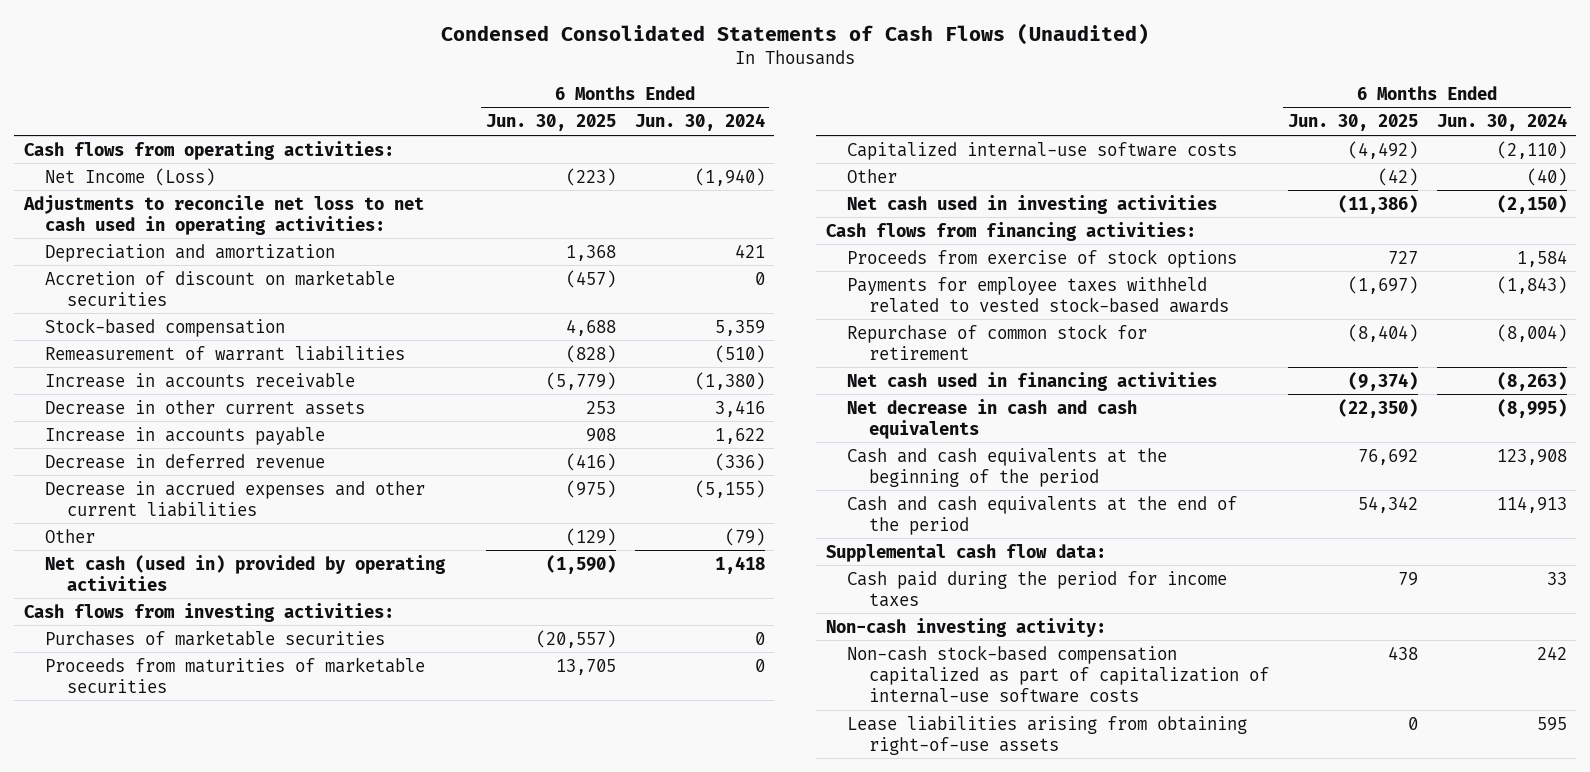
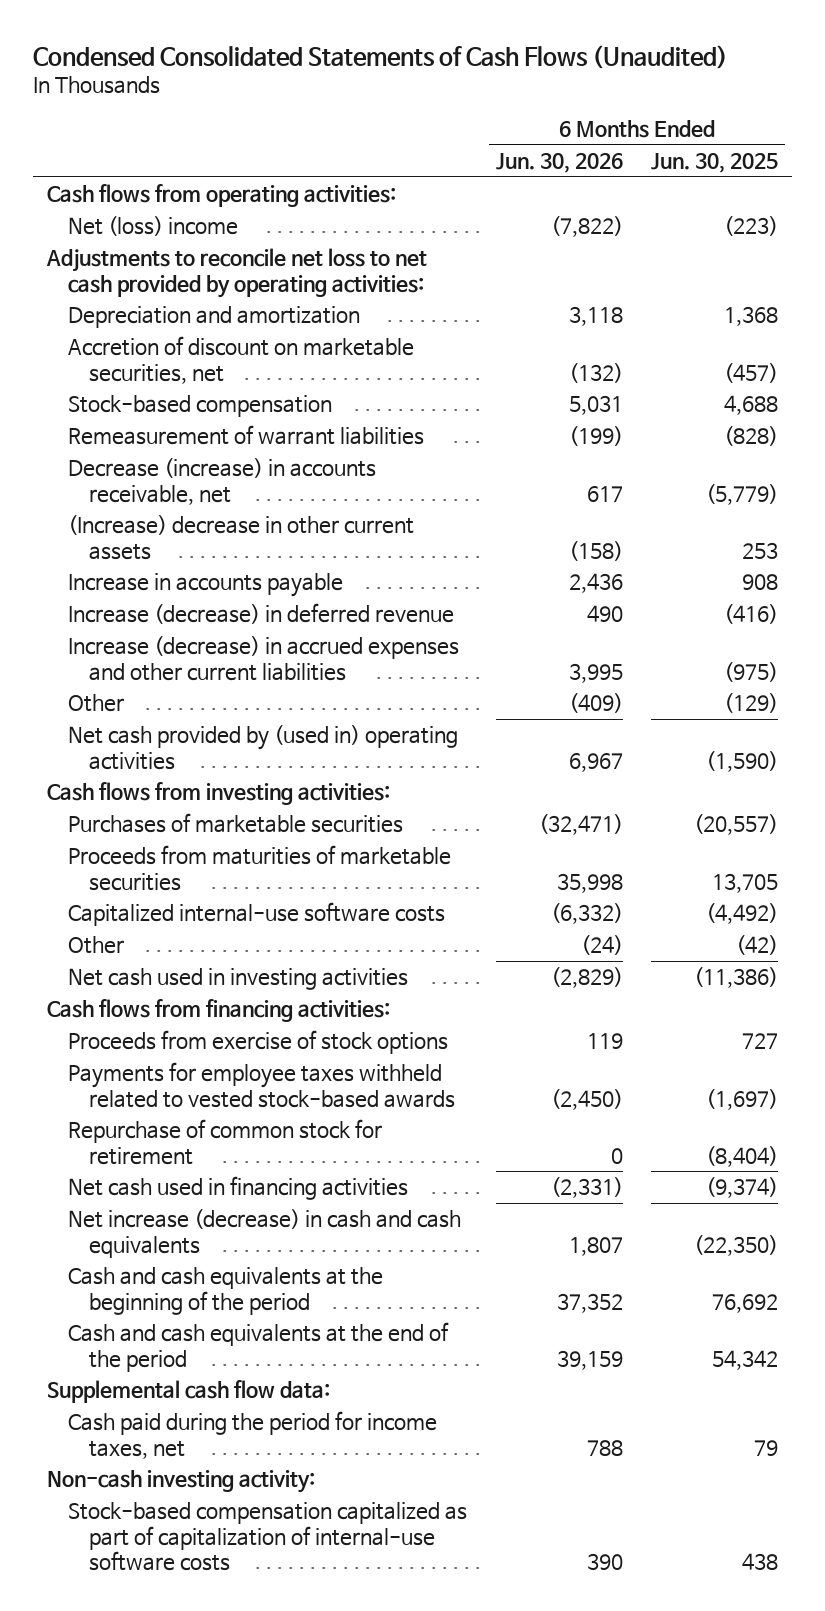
[634,113,765,132] Jun. 30, 2024 -> none
none -> [495,153,623,174] Jun. 30, 2026
[45,167,216,186] Net Income (Loss) -> [68,216,239,237] Net (loss) income
[22,194,424,235] Adjustments to reconcile net loss to net cash used in operating activities: -> [46,248,428,298] Adjustments to reconcile net loss to net cash provided by operating activities:
[45,269,396,306] Accretion of discount on marketable securities -> [68,336,415,384] Accretion of discount on marketable securities, net
[45,372,356,388] Increase in accounts receivable -> [68,458,377,505] Decrease (increase) in accounts receivable, net
[45,399,366,415] Decrease in other current assets -> [68,515,415,560] (Increase) decrease in other current assets
[45,453,326,469] Decrease in deferred revenue -> [68,603,455,625] Increase (decrease) in deferred revenue
[45,480,426,517] Decrease in accrued expenses and other current liabilities -> [68,636,460,681] Increase (decrease) in accrued expenses and other current liabilities
[45,554,447,591] Net cash (used in) provided by operating activities -> [68,725,459,770] Net cash provided by (used in) operating activities
[847,398,1138,439] Net decrease in cash and cash equivalents -> [68,1209,462,1258] Net increase (decrease) in cash and cash equivalents
[847,570,1228,607] Cash paid during the period for income taxes -> [68,1411,438,1459] Cash paid during the period for income taxes, net
[847,715,1248,755] Lease liabilities arising from obtaining right-of-use assets -> none
[847,644,1269,703] Non-cash stock-based compensation capitalized as part of capitalization of internal-use software costs -> [68,1502,468,1572] Stock-based compensation capitalized as part of capitalization of internal-use software costs

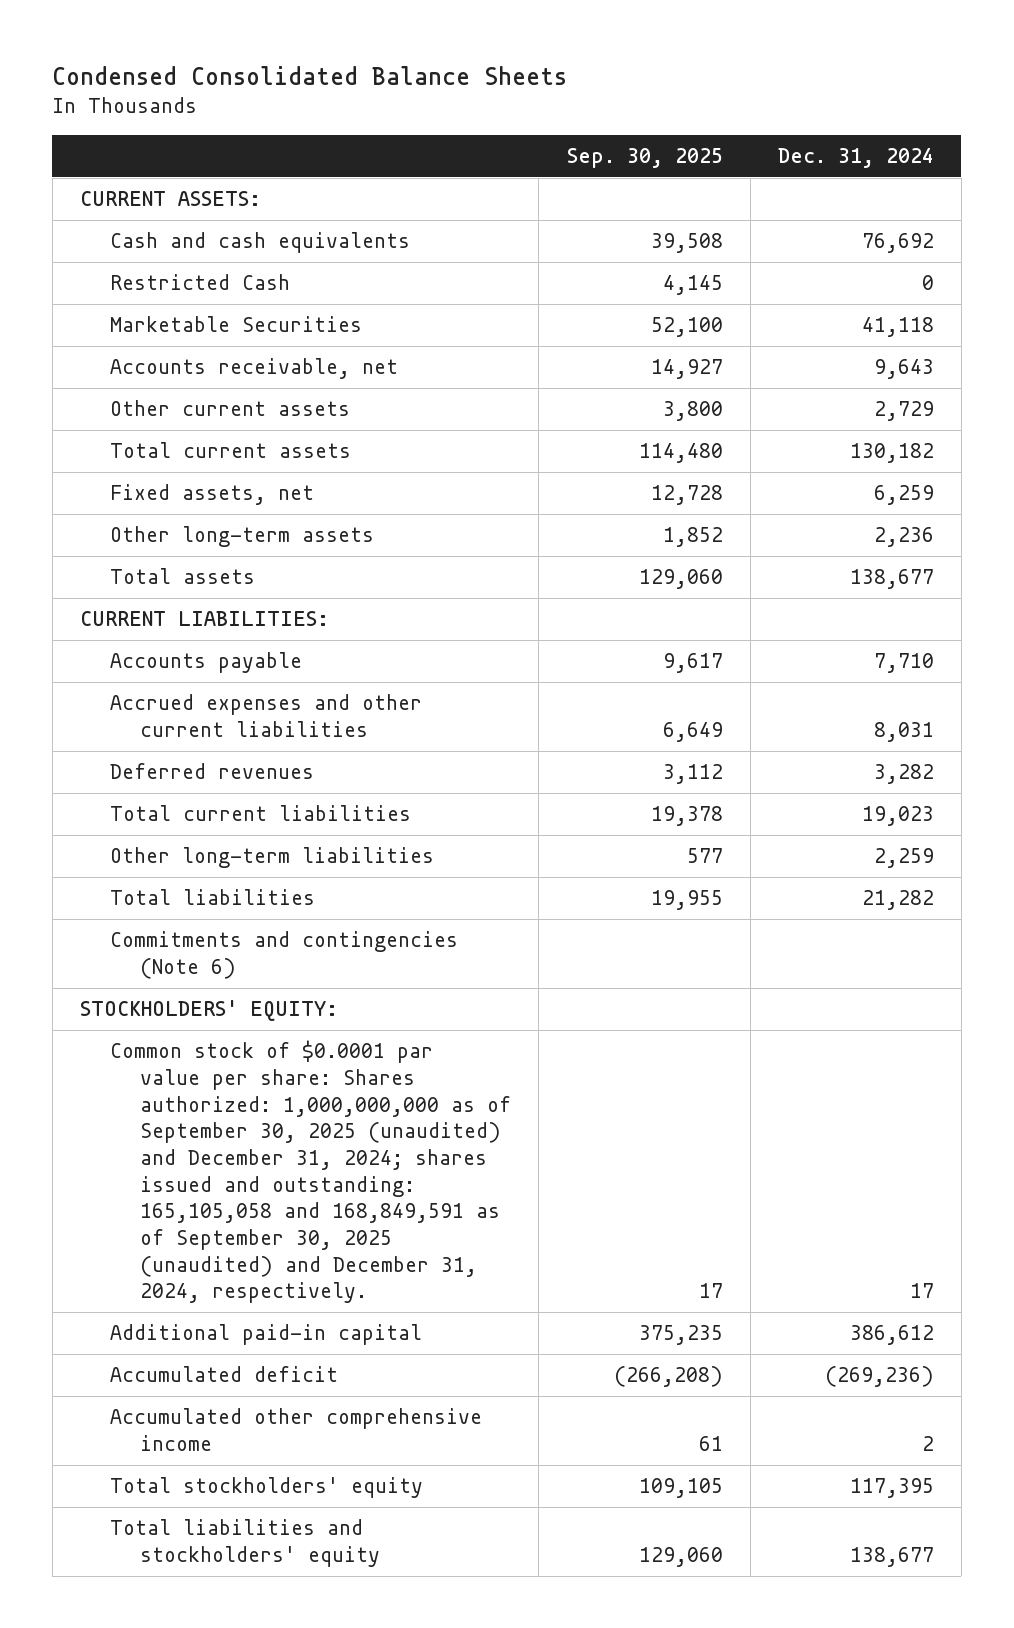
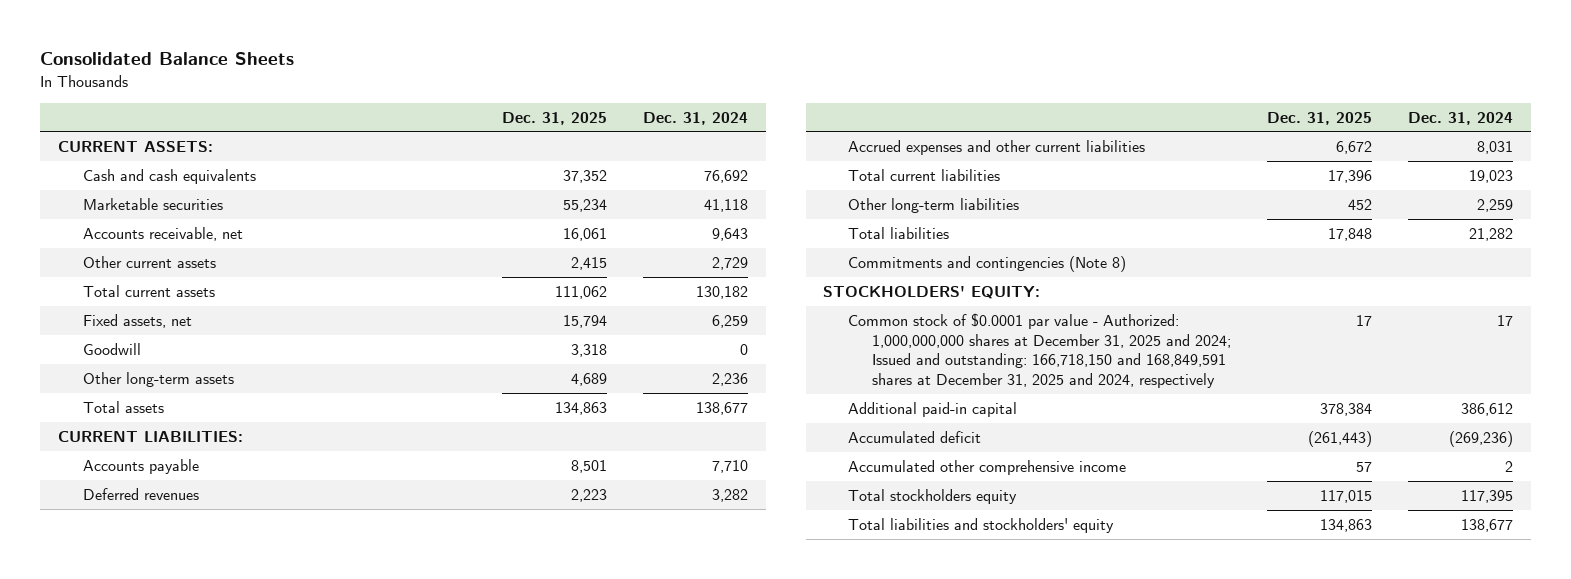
[52,65,568,85] Condensed Consolidated Balance Sheets -> [40,52,295,66] Consolidated Balance Sheets
[566,147,723,168] Sep. 30, 2025 -> none
none -> [501,111,607,125] Dec. 31, 2025
[110,274,291,291] Restricted Cash -> none
[110,316,363,333] Marketable Securities -> [82,197,223,210] Marketable securities
none -> [82,342,141,355] Goodwill
[110,694,423,738] Accrued expenses and other current liabilities -> [847,139,1145,155] Accrued expenses and other current liabilities
[110,931,459,980] Commitments and contingencies (Note 6) -> [847,255,1126,272] Commitments and contingencies (Note 8)
[110,1040,512,1304] Common stock of $0.0001 par value per share: Shares authorized: 1,000,000,000 as of September 30, 2025 (unaudited) and December 31, 2024; shares issued and outstanding: 165,105,058 and 168,849,591 as of September 30, 2025 (unaudited) and December 31, 2024, respectively. -> [847,312,1232,389] Common stock of $0.0001 par value - Authorized: 1,000,000,000 shares at December 31, 2025 and 2024; Issued and outstanding: 166,718,150 and 168,849,591 shares at December 31, 2025 and 2024, respectively
[110,1477,424,1499] Total stockholders' equity -> [847,488,1017,504] Total stockholders equity

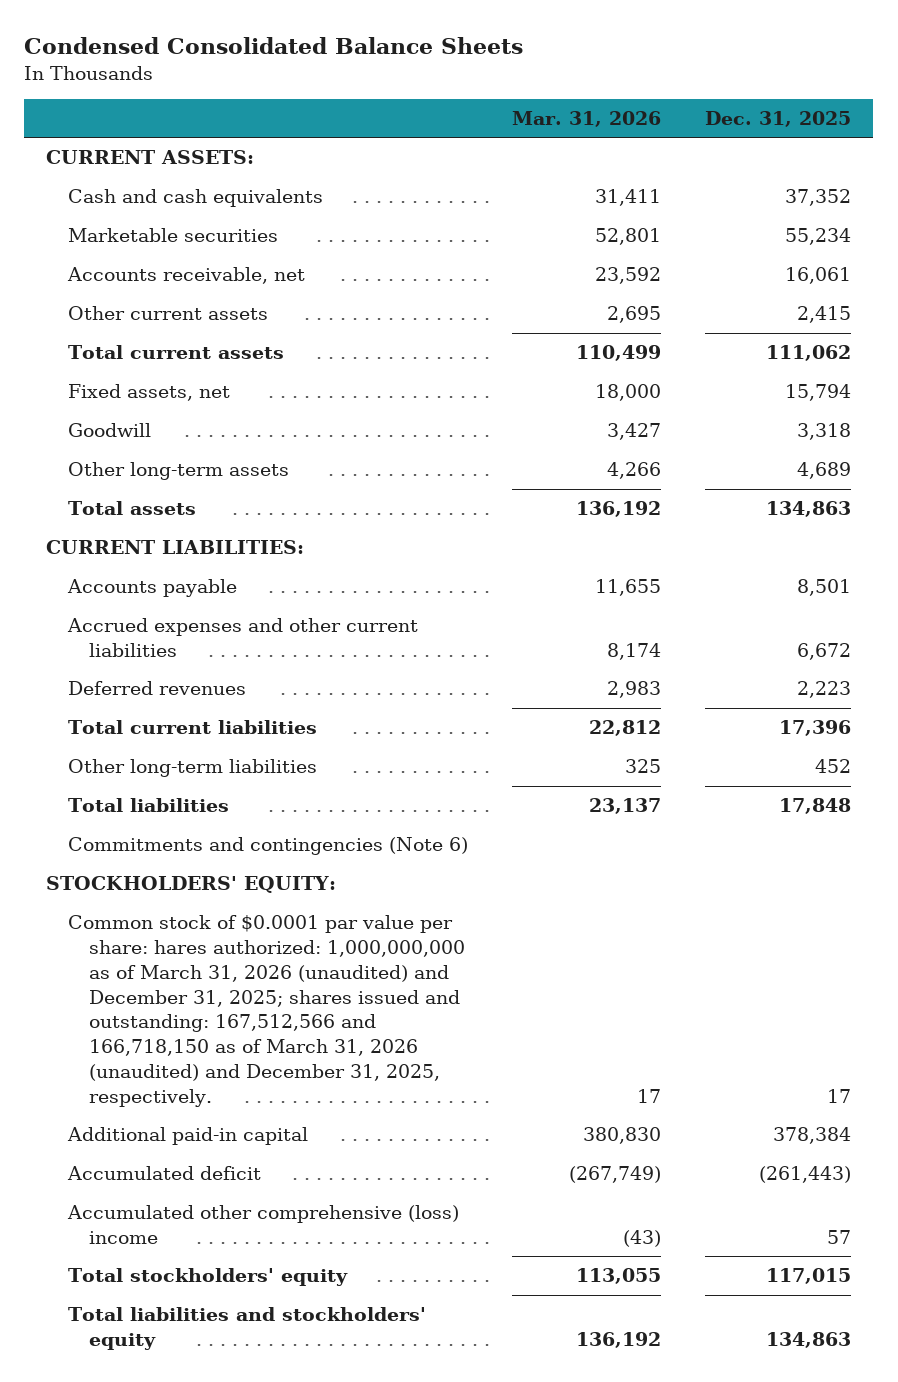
[40,52,295,66] Consolidated Balance Sheets -> [24,36,524,54] Condensed Consolidated Balance Sheets
[642,111,748,125] Dec. 31, 2024 -> none
none -> [512,111,662,128] Mar. 31, 2026
[82,487,199,500] Deferred revenues -> [67,681,246,696] Deferred revenues
[847,255,1126,272] Commitments and contingencies (Note 8) -> [67,837,468,856] Commitments and contingencies (Note 6)
[847,312,1232,389] Common stock of $0.0001 par value - Authorized: 1,000,000,000 shares at December 31, 2025 and 2024; Issued and outstanding: 166,718,150 and 168,849,591 shares at December 31, 2025 and 2024, respectively -> [67,915,466,1107] Common stock of $0.0001 par value per share: hares authorized: 1,000,000,000 as of March 31, 2026 (unaudited) and December 31, 2025; shares issued and outstanding: 167,512,566 and 166,718,150 as of March 31, 2026 (unaudited) and December 31, 2025, respectively.
[847,459,1126,475] Accumulated other comprehensive income -> [66,1205,459,1245] Accumulated other comprehensive (loss) income
[847,488,1017,504] Total stockholders equity -> [67,1268,348,1287] Total stockholders' equity

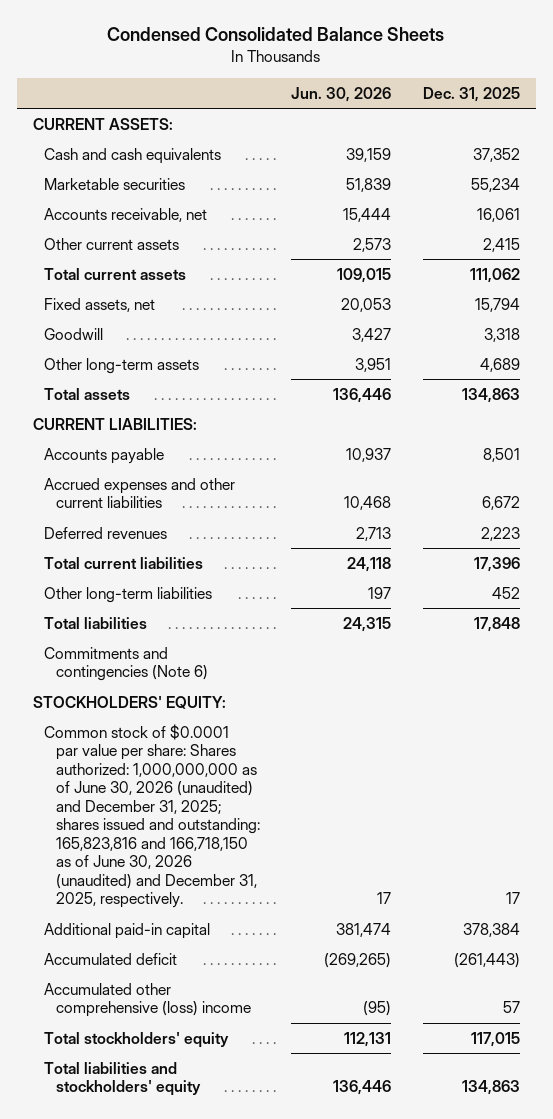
[512,111,662,128] Mar. 31, 2026 -> none
none -> [291,86,392,102] Jun. 30, 2026
[67,915,466,1107] Common stock of $0.0001 par value per share: hares authorized: 1,000,000,000 as of March 31, 2026 (unaudited) and December 31, 2025; shares issued and outstanding: 167,512,566 and 166,718,150 as of March 31, 2026 (unaudited) and December 31, 2025, respectively. -> [44,723,261,909] Common stock of $0.0001 par value per share: Shares authorized: 1,000,000,000 as of June 30, 2026 (unaudited) and December 31, 2025; shares issued and outstanding: 165,823,816 and 166,718,150 as of June 30, 2026 (unaudited) and December 31, 2025, respectively.

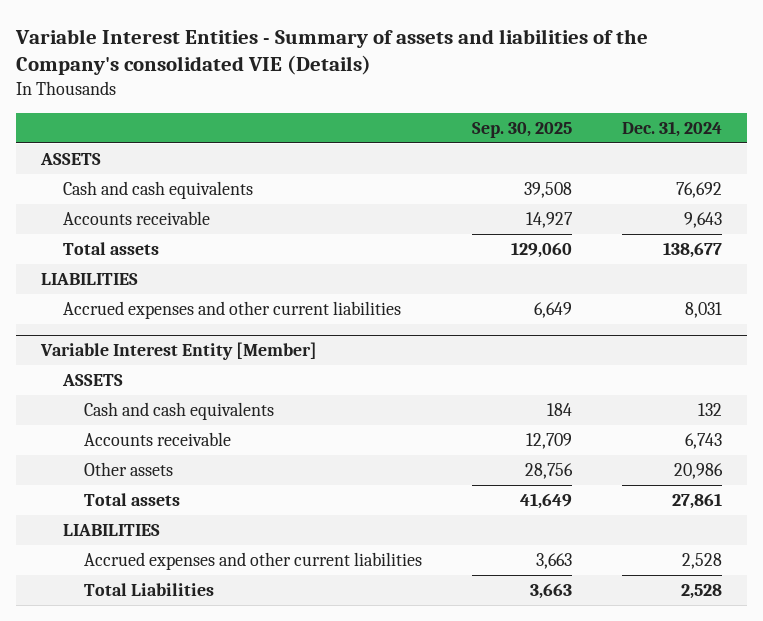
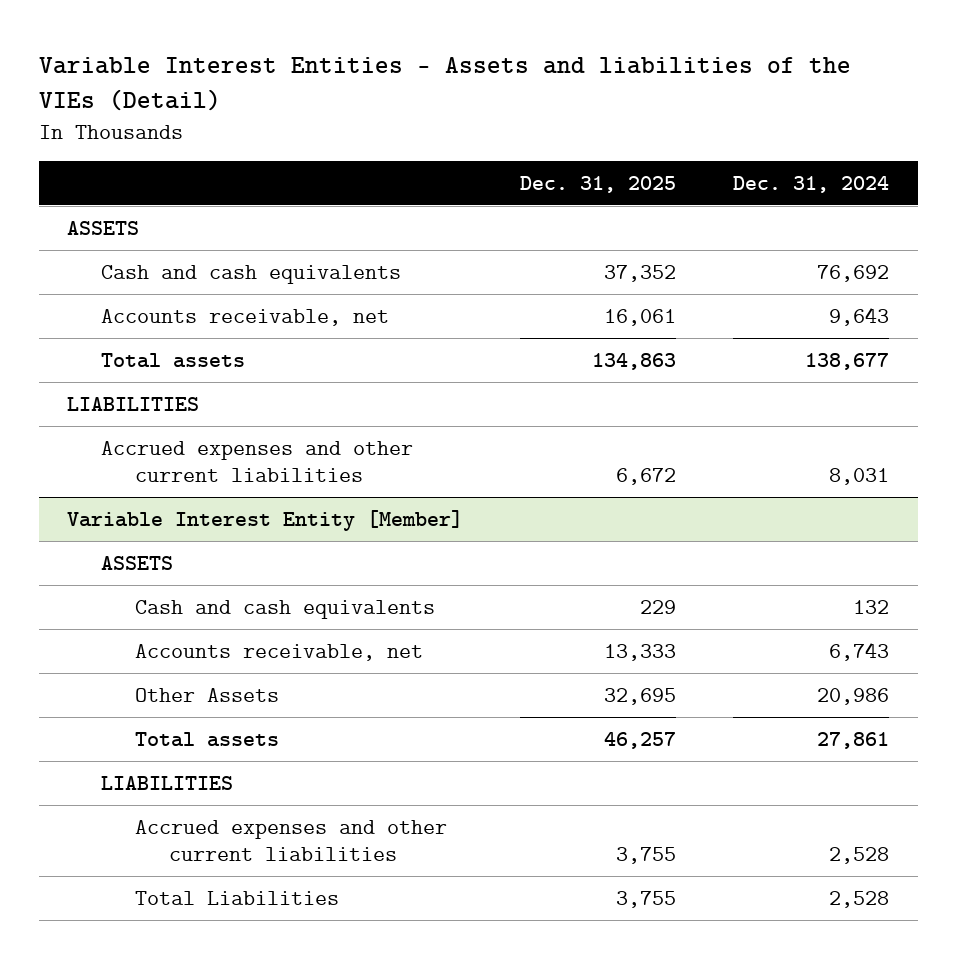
[15,28,649,76] Variable Interest Entities - Summary of assets and liabilities of the Company's consolidated VIE (Details) -> [38,57,851,112] Variable Interest Entities - Assets and liabilities of the VIEs (Detail)
[472,121,573,138] Sep. 30, 2025 -> none
none -> [520,175,677,193] Dec. 31, 2025
[62,211,210,226] Accounts receivable -> [101,308,390,326] Accounts receivable, net
[83,432,231,447] Accounts receivable -> [134,643,423,661] Accounts receivable, net
[83,462,173,477] Other assets -> [134,687,279,702] Other Assets

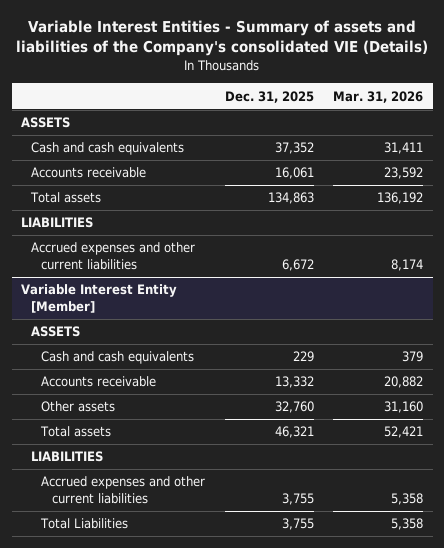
[38,57,851,112] Variable Interest Entities - Assets and liabilities of the VIEs (Detail) -> [16,19,429,57] Variable Interest Entities - Summary of assets and liabilities of the Company's consolidated VIE (Details)
[733,175,890,193] Dec. 31, 2024 -> none
none -> [332,90,423,103] Mar. 31, 2026
[101,308,390,326] Accounts receivable, net -> [31,167,147,179] Accounts receivable
[134,643,423,661] Accounts receivable, net -> [41,376,157,388] Accounts receivable
[604,643,677,661] 13,333 -> [274,376,314,389] 13,332
[134,687,279,702] Other Assets -> [41,401,116,413] Other assets
[604,687,677,705] 32,695 -> [274,401,314,414] 32,760
[604,731,677,749] 46,257 -> [274,426,314,439] 46,321

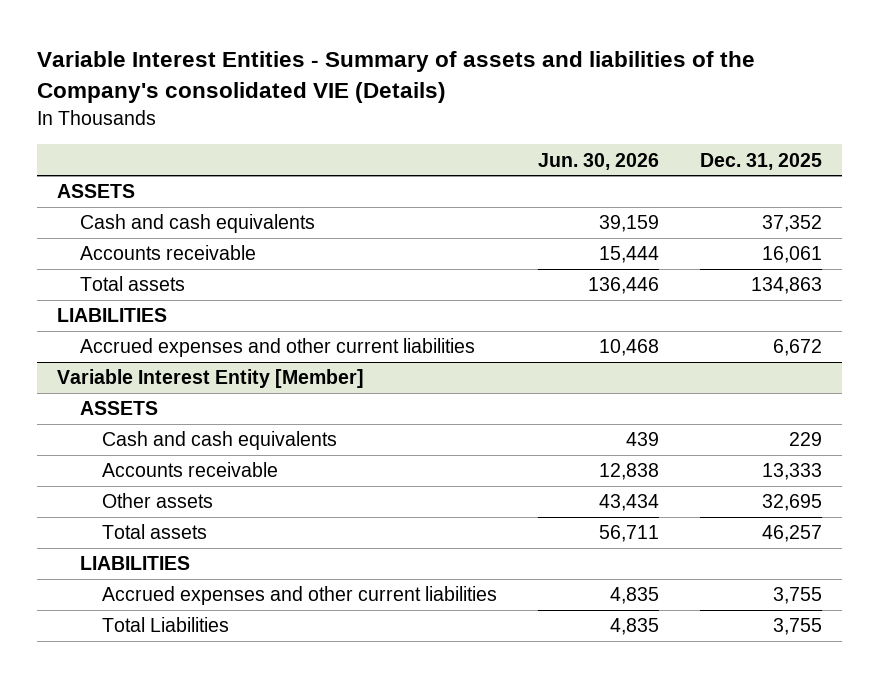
[332,90,423,103] Mar. 31, 2026 -> none
none -> [538,152,660,170] Jun. 30, 2026
[274,376,314,389] 13,332 -> [762,463,823,481] 13,333
[274,401,314,414] 32,760 -> [762,494,823,512] 32,695
[274,426,314,439] 46,321 -> [762,525,823,543] 46,257

